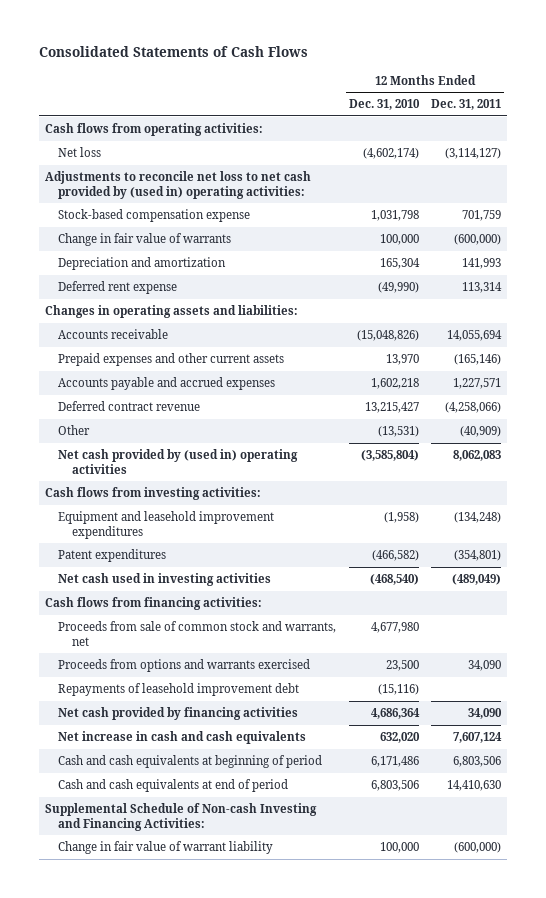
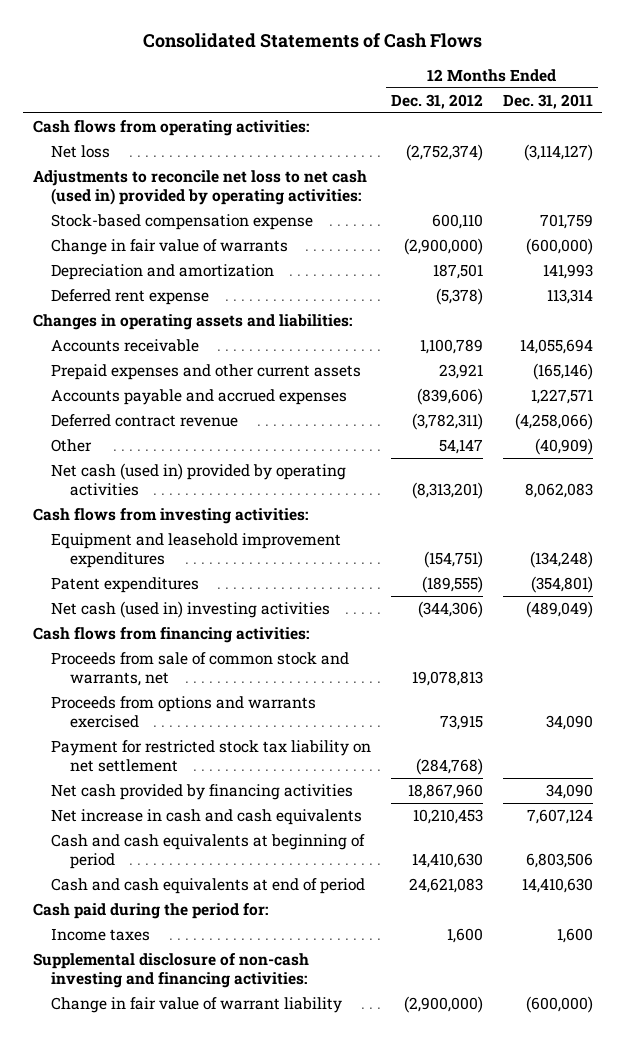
[348,99,420,111] Dec. 31, 2010 -> none
none -> [391,93,484,109] Dec. 31, 2012
[45,170,312,199] Adjustments to reconcile net loss to net cash provided by (used in) operating activities: -> [32,170,367,205] Adjustments to reconcile net loss to net cash (used in) provided by operating activities:
[58,448,299,474] Net cash provided by (used in) operating activities -> [51,463,347,496] Net cash (used in) provided by operating activities
[58,572,272,586] Net cash used in investing activities -> [51,601,331,619] Net cash (used in) investing activities
[58,682,300,696] Repayments of leasehold improvement debt -> none
none -> [51,740,372,772] Payment for restricted stock tax liability on net settlement
none -> [32,903,268,920] Cash paid during the period for:
none -> [51,928,151,942] Income taxes
[45,802,318,831] Supplemental Schedule of Non-cash Investing and Financing Activities: -> [32,953,309,988] Supplemental disclosure of non-cash investing and financing activities:

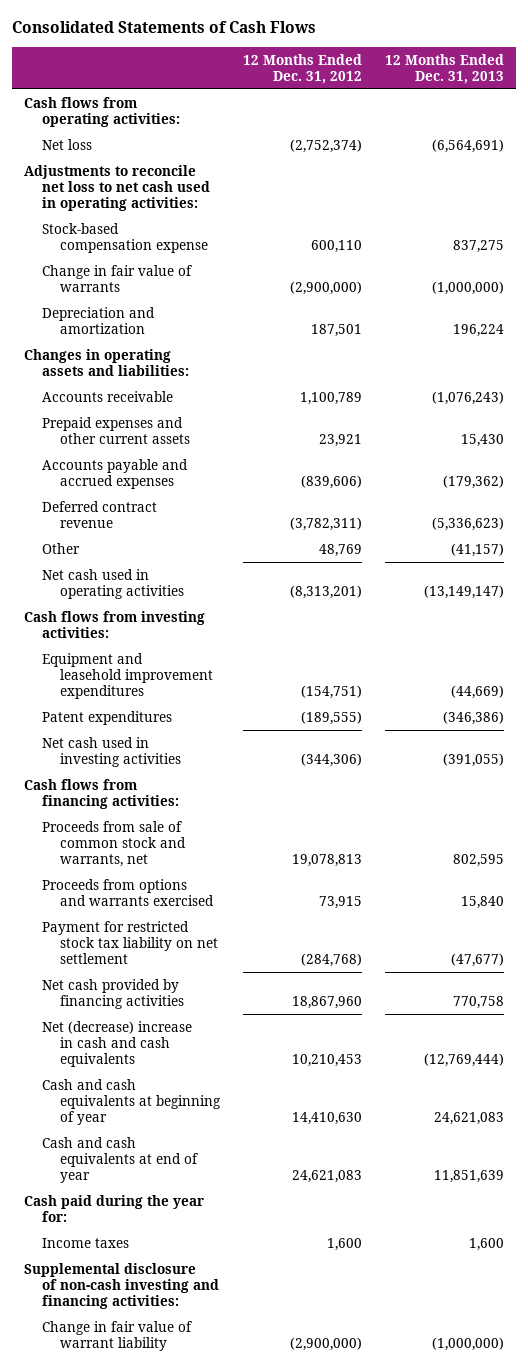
[502,93,593,109] Dec. 31, 2011 -> none
none -> [385,53,505,84] 12 Months Ended Dec. 31, 2013
[32,170,367,205] Adjustments to reconcile net loss to net cash (used in) provided by operating activities: -> [23,164,210,211] Adjustments to reconcile net loss to net cash used in operating activities:
[51,289,210,306] Deferred rent expense -> none
[439,439,484,455] 54,147 -> [319,543,363,557] 48,769
[51,463,347,496] Net cash (used in) provided by operating activities -> [41,568,184,599] Net cash used in operating activities
[51,601,331,619] Net cash (used in) investing activities -> [41,736,181,767] Net cash used in investing activities
[51,809,363,826] Net increase in cash and cash equivalents -> [41,1020,192,1067] Net (decrease) increase in cash and cash equivalents
[51,834,366,869] Cash and cash equivalents at beginning of period -> [41,1078,221,1125] Cash and cash equivalents at beginning of year
[51,878,366,895] Cash and cash equivalents at end of period -> [41,1136,198,1183] Cash and cash equivalents at end of year
[32,903,268,920] Cash paid during the period for: -> [23,1194,204,1222] Cash paid during the year for:

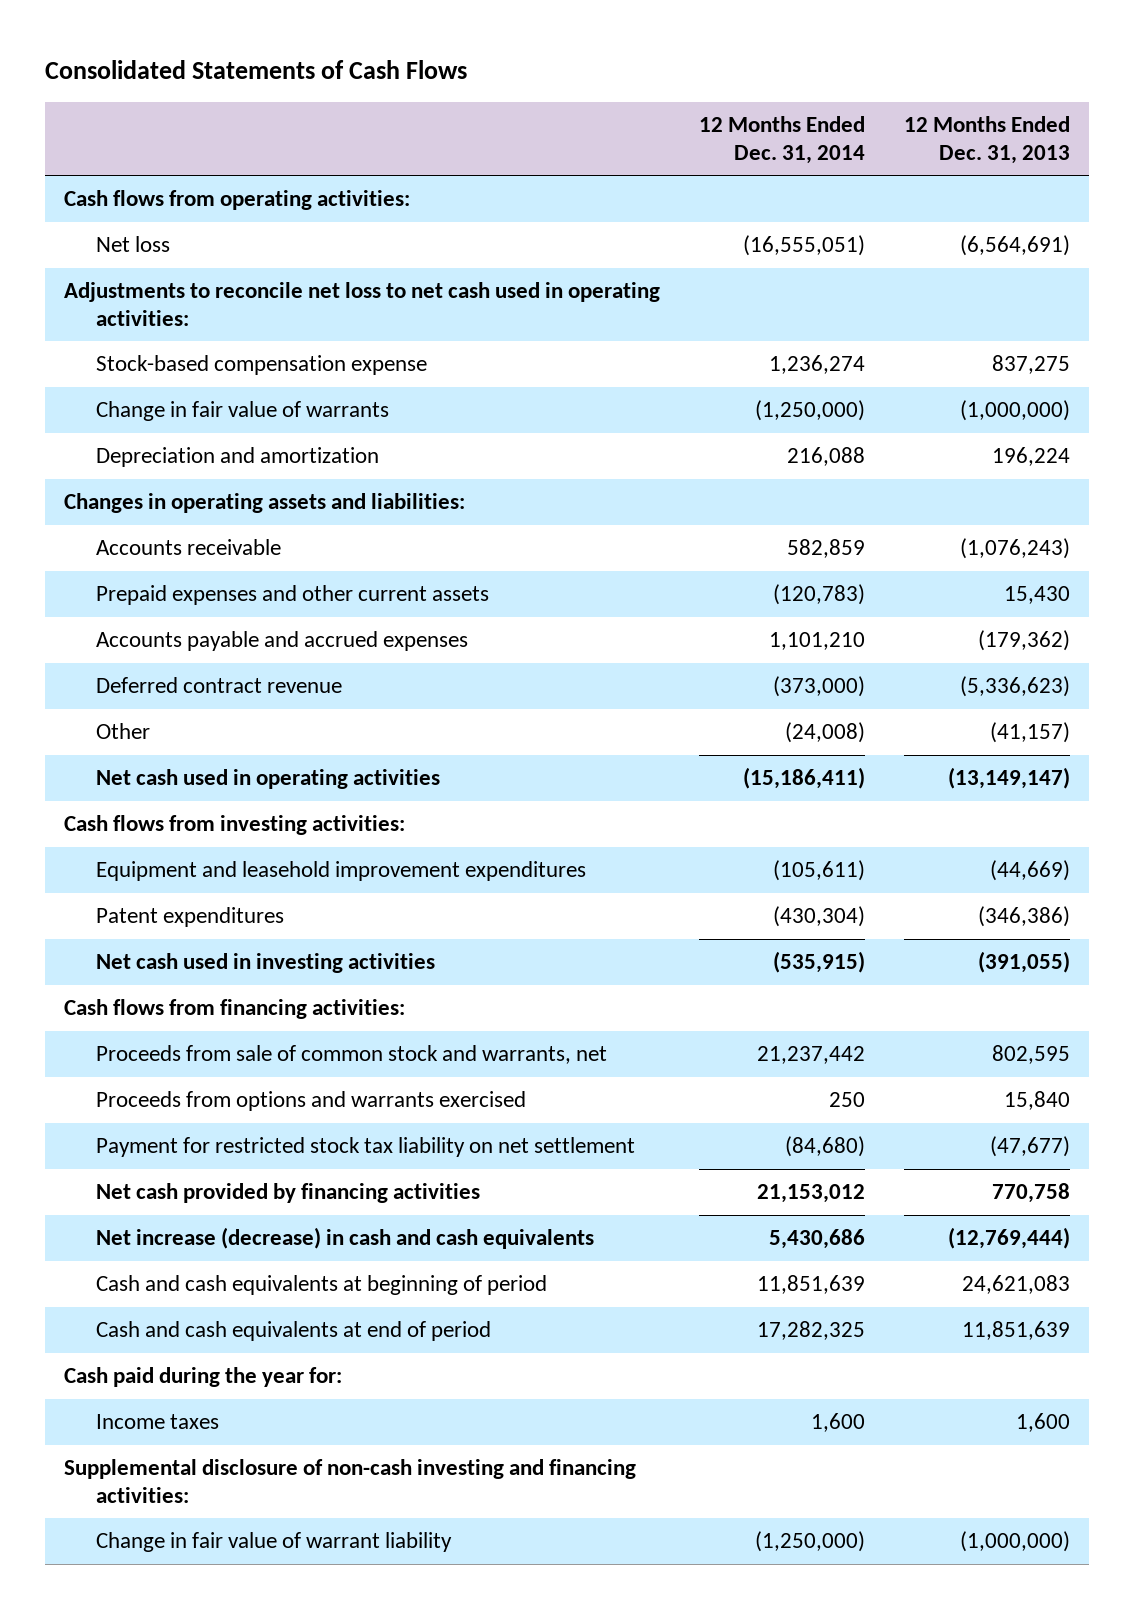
[243,53,363,84] 12 Months Ended Dec. 31, 2012 -> none
none -> [698,116,865,164] 12 Months Ended Dec. 31, 2014
[41,1020,192,1067] Net (decrease) increase in cash and cash equivalents -> [95,1227,594,1250] Net increase (decrease) in cash and cash equivalents
[41,1078,221,1125] Cash and cash equivalents at beginning of year -> [95,1275,547,1296] Cash and cash equivalents at beginning of period
[41,1136,198,1183] Cash and cash equivalents at end of year -> [95,1321,491,1342] Cash and cash equivalents at end of period

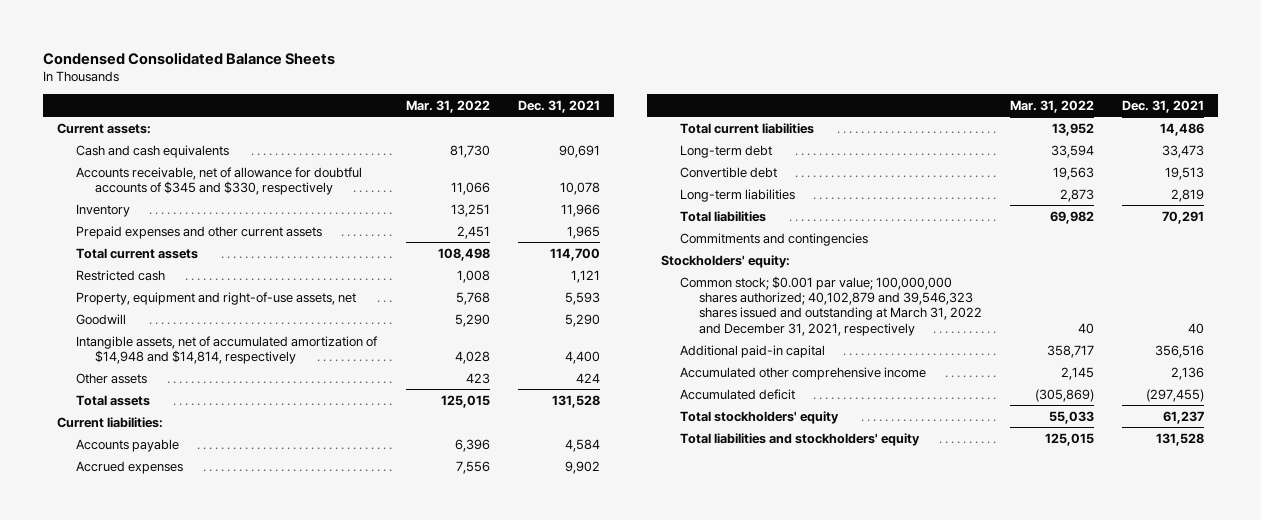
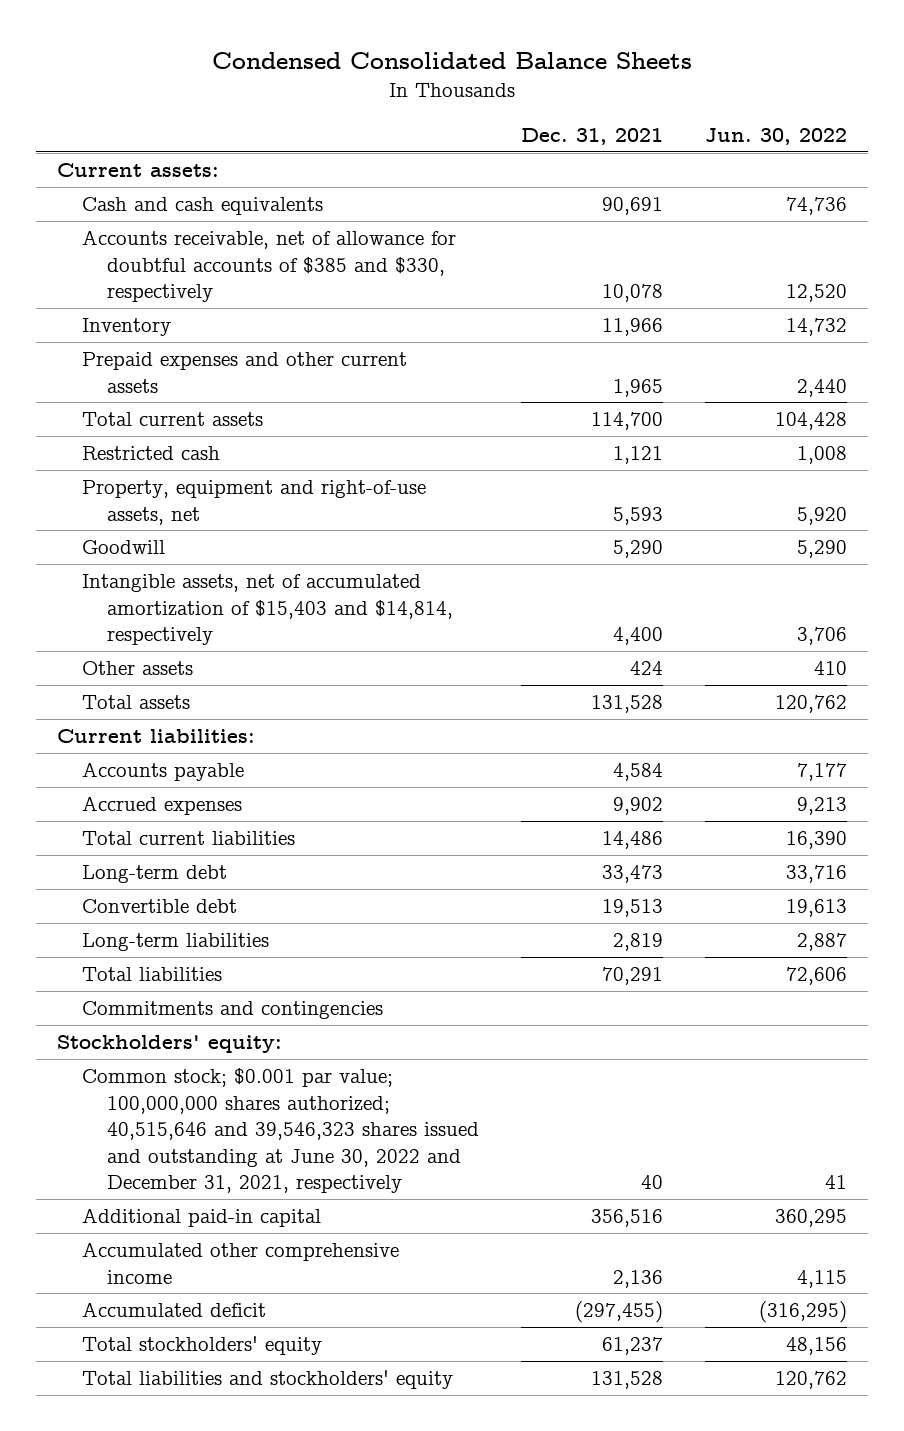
[406,100,491,114] Mar. 31, 2022 -> none
none -> [704,128,847,146] Jun. 30, 2022
[76,166,363,195] Accounts receivable, net of allowance for doubtful accounts of $345 and $330, respectively -> [82,230,457,303] Accounts receivable, net of allowance for doubtful accounts of $385 and $330, respectively
[76,335,379,364] Intangible assets, net of accumulated amortization of $14,948 and $14,814, respectively -> [82,574,453,646] Intangible assets, net of accumulated amortization of $15,403 and $14,814, respectively
[679,275,982,336] Common stock; $0.001 par value; 100,000,000 shares authorized; 40,102,879 and 39,546,323 shares issued and outstanding at March 31, 2022 and December 31, 2021, respectively -> [82,1068,479,1194] Common stock; $0.001 par value; 100,000,000 shares authorized; 40,515,646 and 39,546,323 shares issued and outstanding at June 30, 2022 and December 31, 2021, respectively

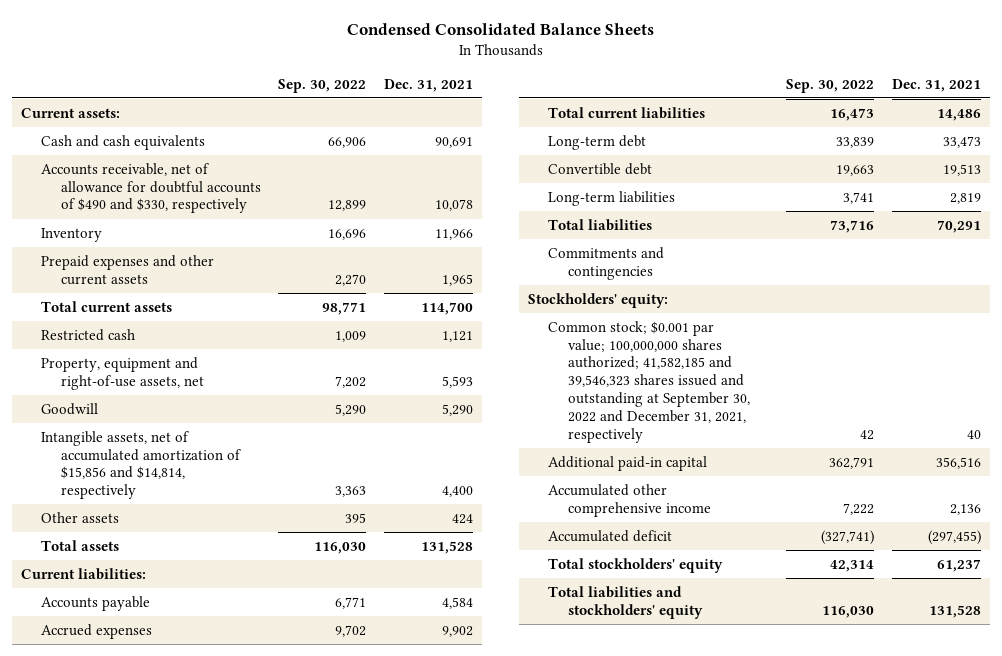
[704,128,847,146] Jun. 30, 2022 -> none
none -> [278,78,367,93] Sep. 30, 2022
[82,230,457,303] Accounts receivable, net of allowance for doubtful accounts of $385 and $330, respectively -> [40,162,261,214] Accounts receivable, net of allowance for doubtful accounts of $490 and $330, respectively
[82,574,453,646] Intangible assets, net of accumulated amortization of $15,403 and $14,814, respectively -> [40,430,241,500] Intangible assets, net of accumulated amortization of $15,856 and $14,814, respectively
[82,1068,479,1194] Common stock; $0.001 par value; 100,000,000 shares authorized; 40,515,646 and 39,546,323 shares issued and outstanding at June 30, 2022 and December 31, 2021, respectively -> [548,320,750,443] Common stock; $0.001 par value; 100,000,000 shares authorized; 41,582,185 and 39,546,323 shares issued and outstanding at September 30, 2022 and December 31, 2021, respectively

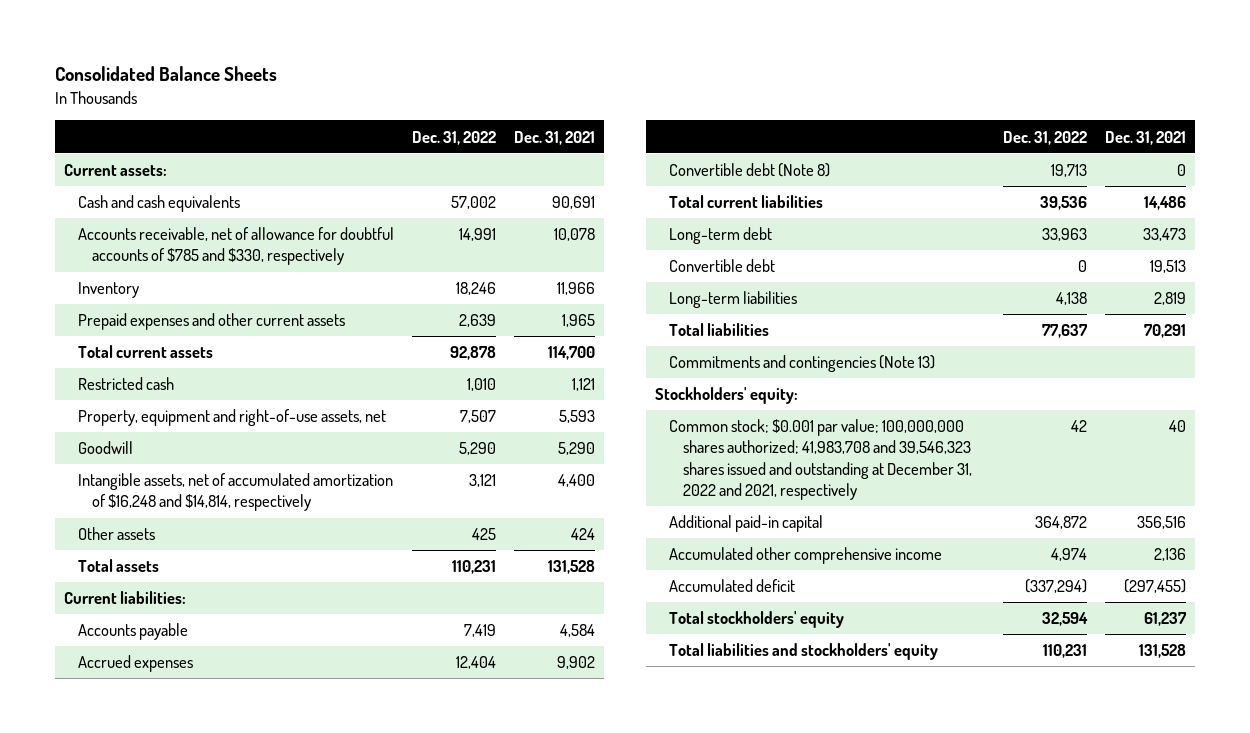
[346,23,654,36] Condensed Consolidated Balance Sheets -> [55,66,278,82] Consolidated Balance Sheets
[278,78,367,93] Sep. 30, 2022 -> none
none -> [412,130,497,145] Dec. 31, 2022
[40,162,261,214] Accounts receivable, net of allowance for doubtful accounts of $490 and $330, respectively -> [78,227,395,266] Accounts receivable, net of allowance for doubtful accounts of $785 and $330, respectively
[40,430,241,500] Intangible assets, net of accumulated amortization of $15,856 and $14,814, respectively -> [78,473,394,512] Intangible assets, net of accumulated amortization of $16,248 and $14,814, respectively
none -> [668,163,830,178] Convertible debt (Note 8)
[548,246,665,280] Commitments and contingencies -> [668,355,935,373] Commitments and contingencies (Note 13)
[548,320,750,443] Common stock; $0.001 par value; 100,000,000 shares authorized; 41,582,185 and 39,546,323 shares issued and outstanding at September 30, 2022 and December 31, 2021, respectively -> [668,419,972,500] Common stock; $0.001 par value; 100,000,000 shares authorized; 41,983,708 and 39,546,323 shares issued and outstanding at December 31, 2022 and 2021, respectively

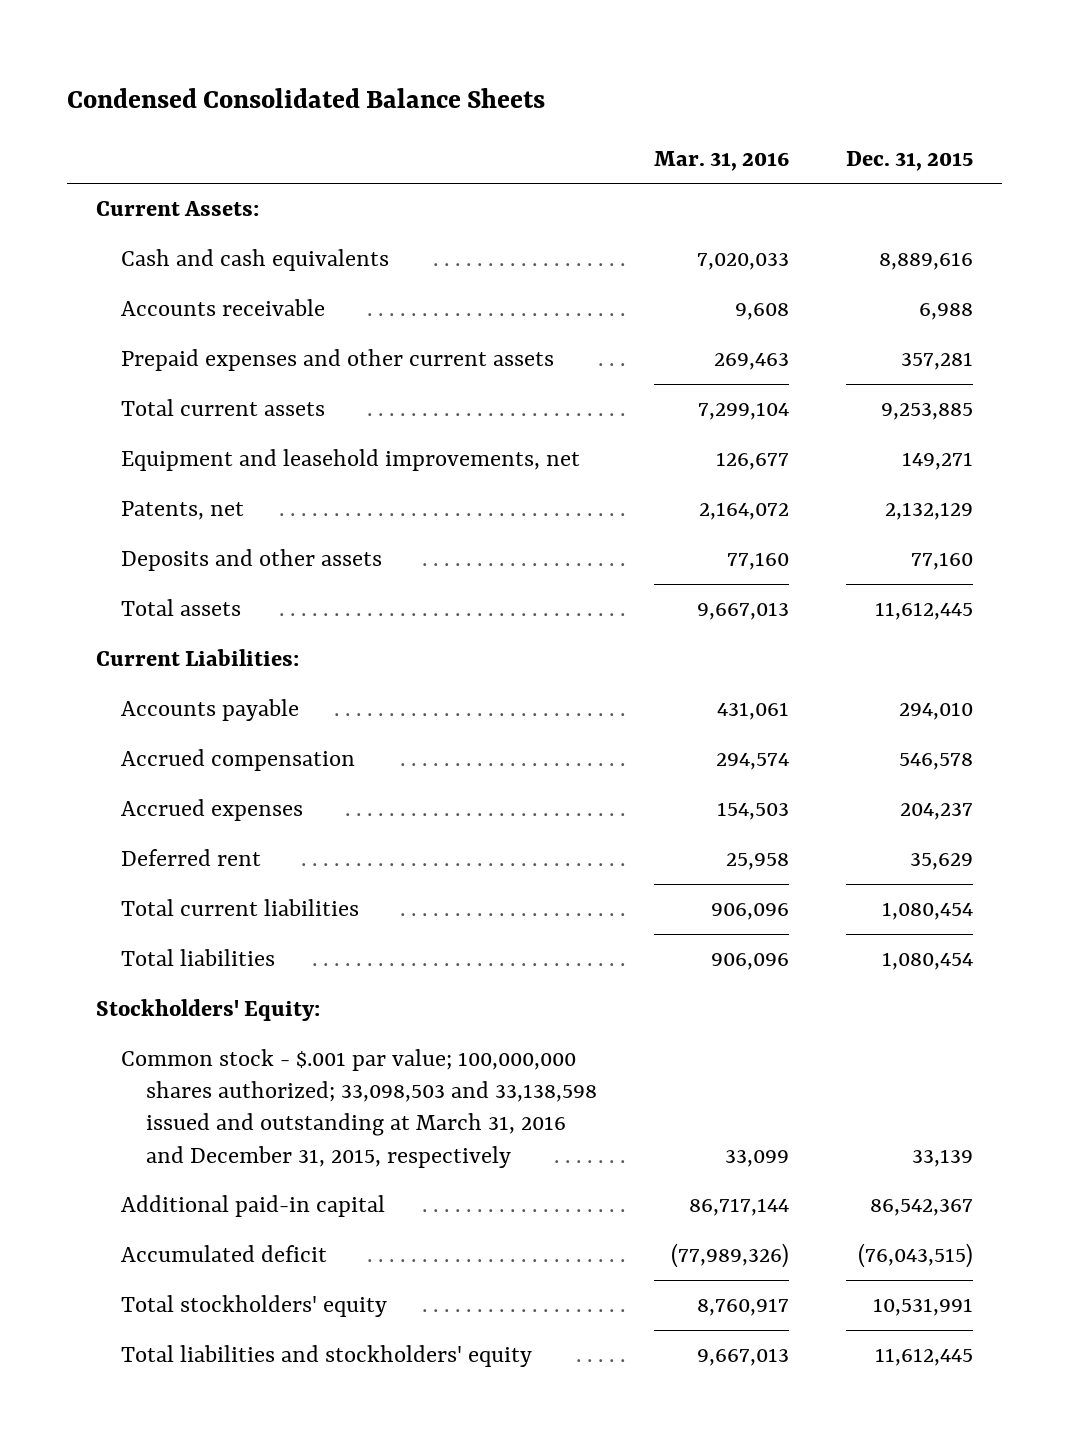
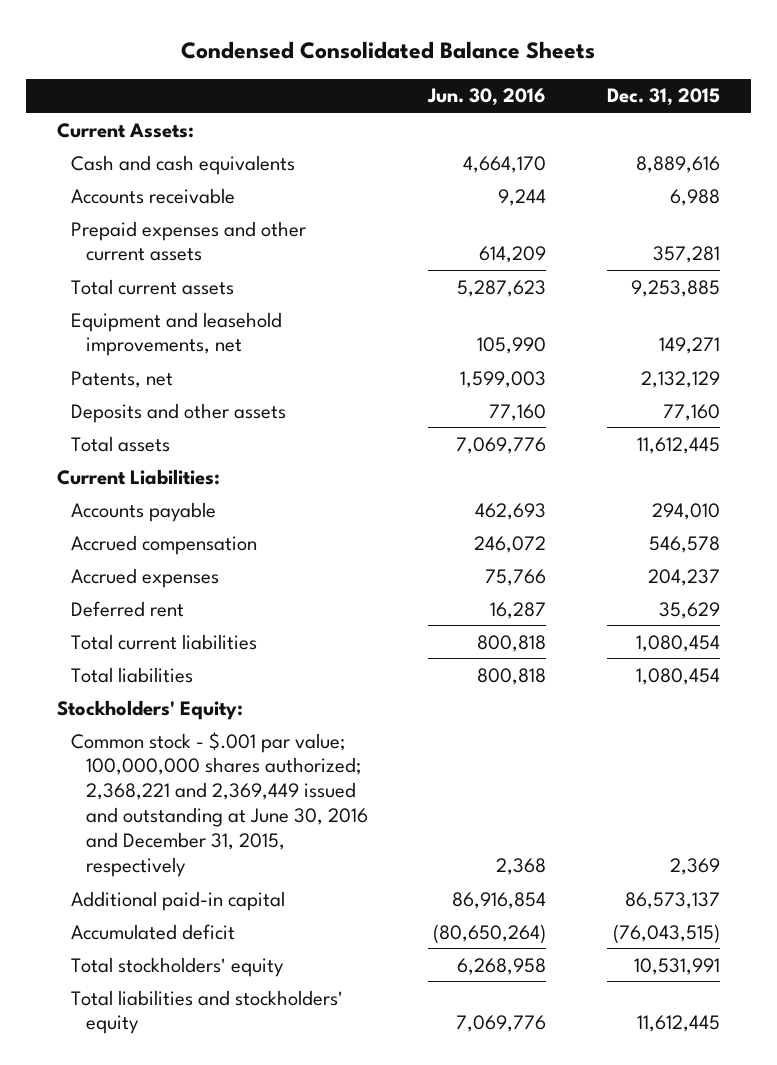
[654,151,790,172] Mar. 31, 2016 -> none
none -> [427,88,547,107] Jun. 30, 2016
[120,1049,597,1168] Common stock - $.001 par value; 100,000,000 shares authorized; 33,098,503 and 33,138,598 issued and outstanding at March 31, 2016 and December 31, 2015, respectively -> [71,731,368,877] Common stock - $.001 par value; 100,000,000 shares authorized; 2,368,221 and 2,369,449 issued and outstanding at June 30, 2016 and December 31, 2015, respectively
[912,1148,974,1167] 33,139 -> [670,857,721,875] 2,369
[870,1199,974,1217] 86,542,367 -> [625,891,721,909] 86,573,137

